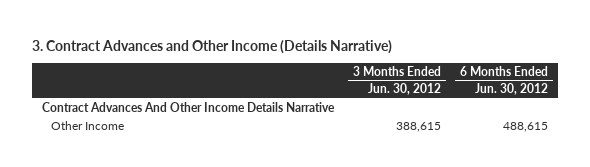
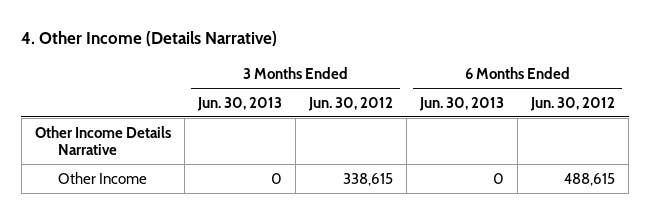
[31,39,392,54] 3. Contract Advances and Other Income (Details Narrative) -> [21,31,278,47] 4. Other Income (Details Narrative)
none -> [197,96,283,111] Jun. 30, 2013
none -> [419,96,505,111] Jun. 30, 2013
[41,102,335,113] Contract Advances And Other Income Details Narrative -> [34,125,171,155] Other Income Details Narrative
[395,122,441,133] 388,615 -> [343,172,394,186] 338,615

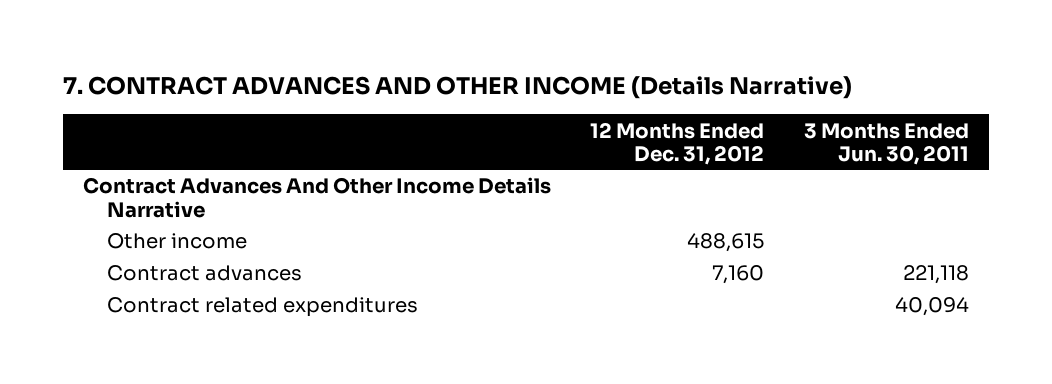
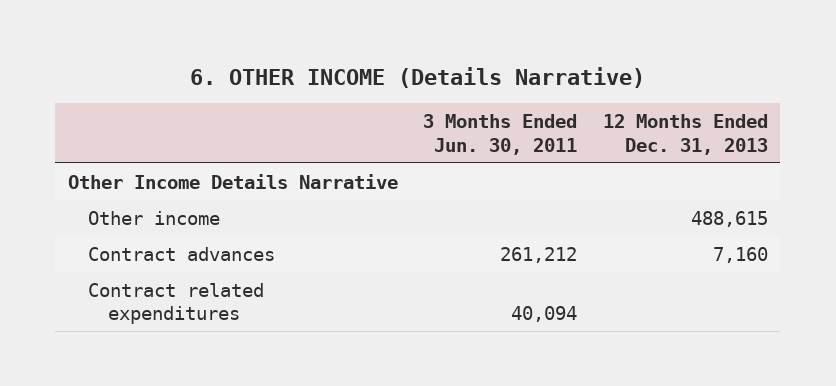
[62,76,852,100] 7. CONTRACT ADVANCES AND OTHER INCOME (Details Narrative) -> [189,66,645,88] 6. OTHER INCOME (Details Narrative)
[590,121,765,165] 12 Months Ended Dec. 31, 2012 -> none
none -> [602,113,768,155] 12 Months Ended Dec. 31, 2013
[82,177,551,218] Contract Advances And Other Income Details Narrative -> [68,173,399,189] Other Income Details Narrative
[903,265,970,285] 221,118 -> [500,246,578,263] 261,212

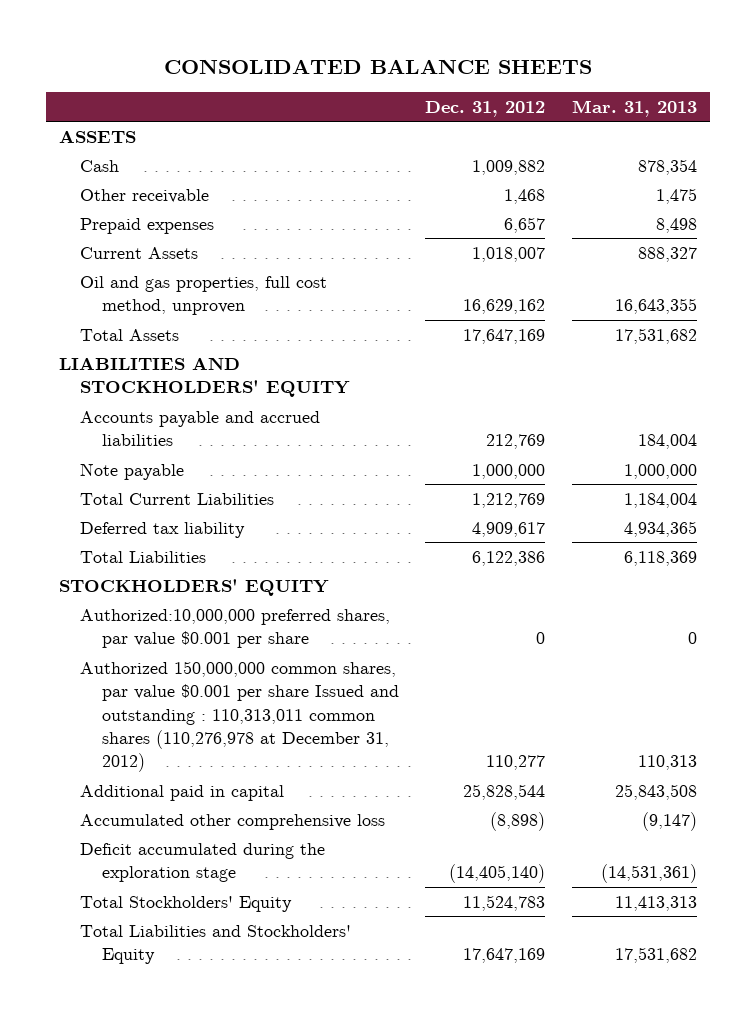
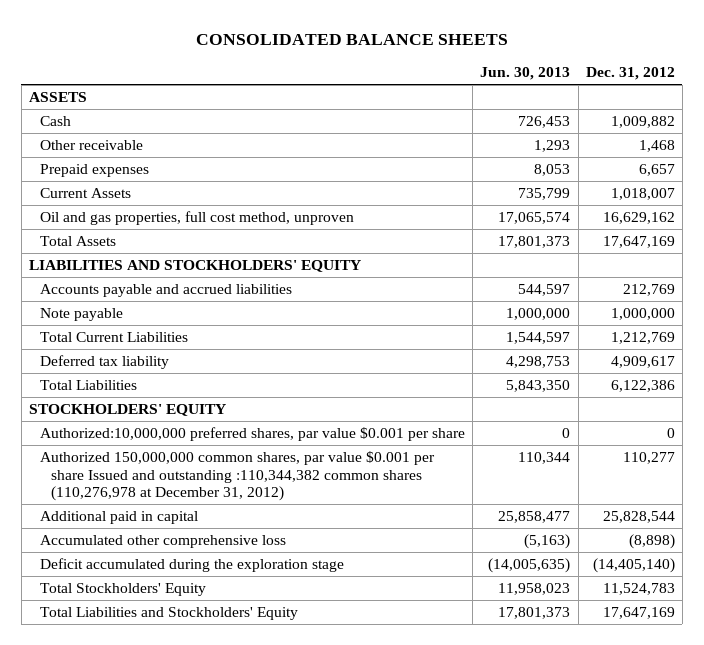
[571,99,697,117] Mar. 31, 2013 -> none
none -> [480,67,571,81] Jun. 30, 2013
[80,660,399,773] Authorized 150,000,000 common shares, par value $0.001 per share Issued and outstanding : 110,313,011 common shares (110,276,978 at December 31, 2012) -> [40,450,436,502] Authorized 150,000,000 common shares, par value $0.001 per share Issued and outstanding :110,344,382 common shares (110,276,978 at December 31, 2012)

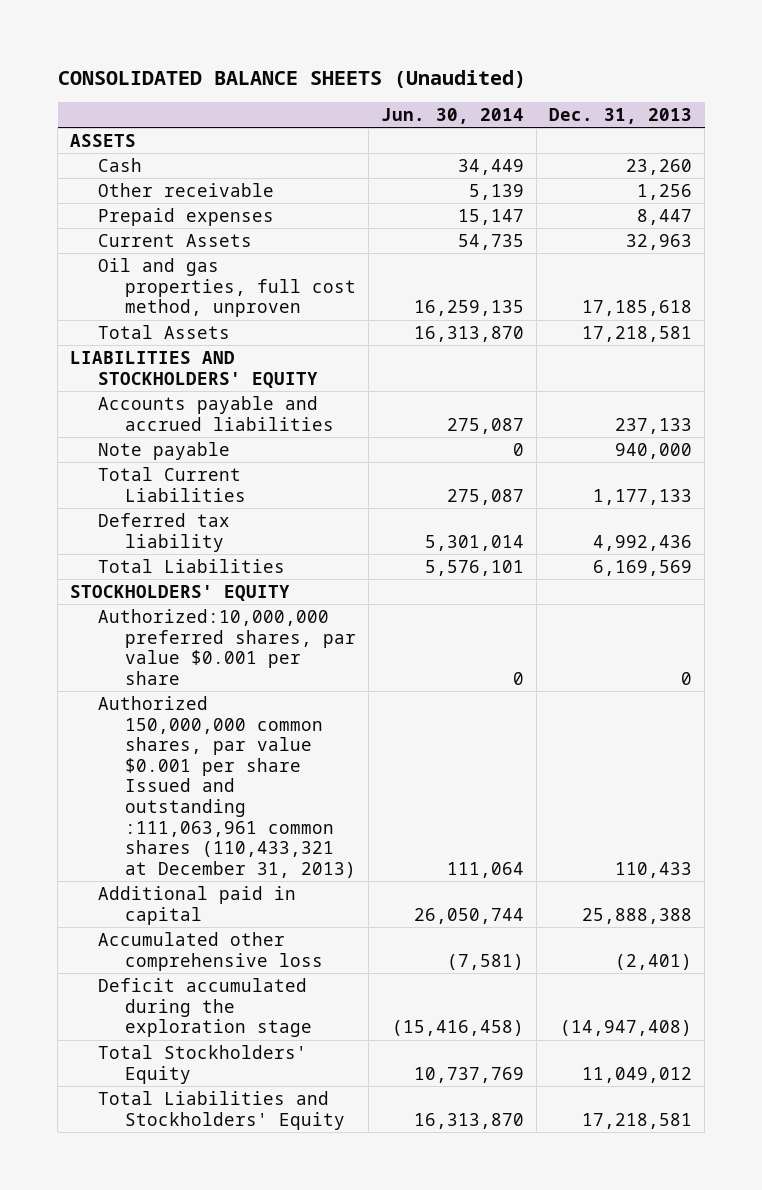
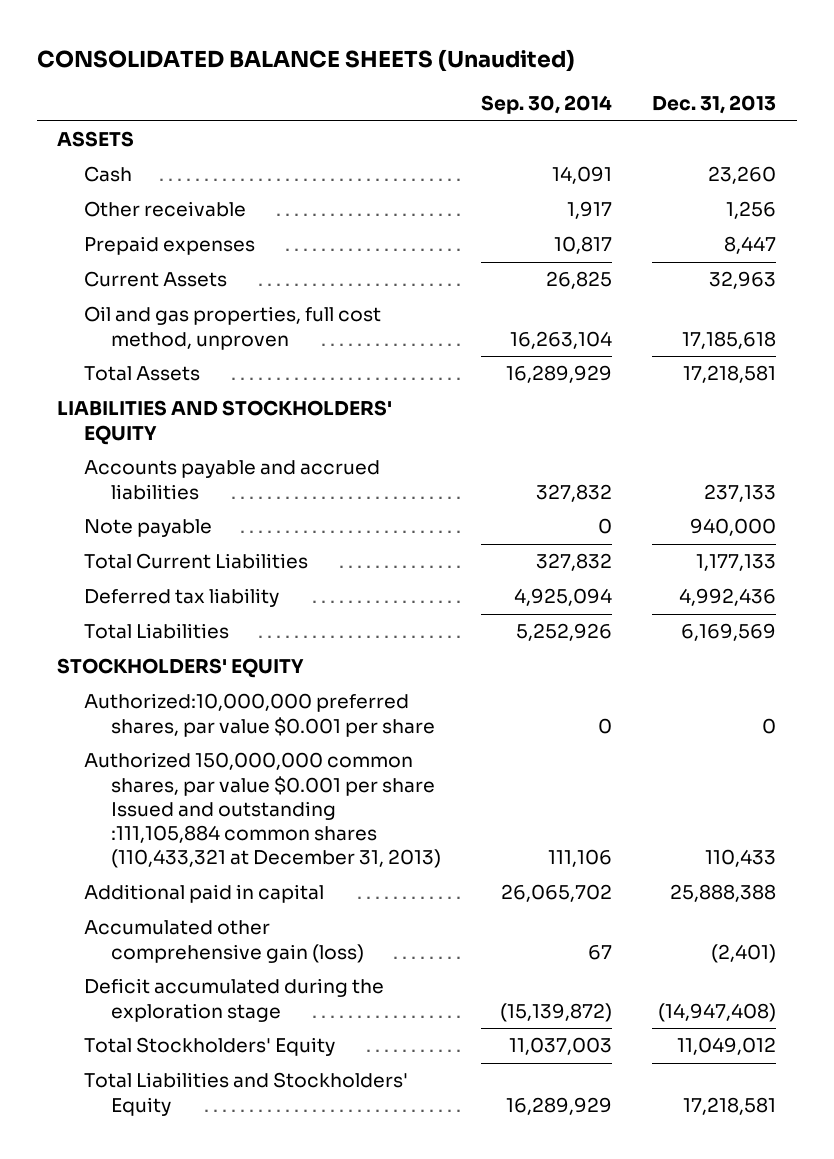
[381,107,525,124] Jun. 30, 2014 -> none
none -> [481,95,613,115] Sep. 30, 2014
[97,695,357,878] Authorized 150,000,000 common shares, par value $0.001 per share Issued and outstanding :111,063,961 common shares (110,433,321 at December 31, 2013) -> [84,752,442,869] Authorized 150,000,000 common shares, par value $0.001 per share Issued and outstanding :111,105,884 common shares (110,433,321 at December 31, 2013)
[97,931,324,971] Accumulated other comprehensive loss -> [84,920,365,963] Accumulated other comprehensive gain (loss)

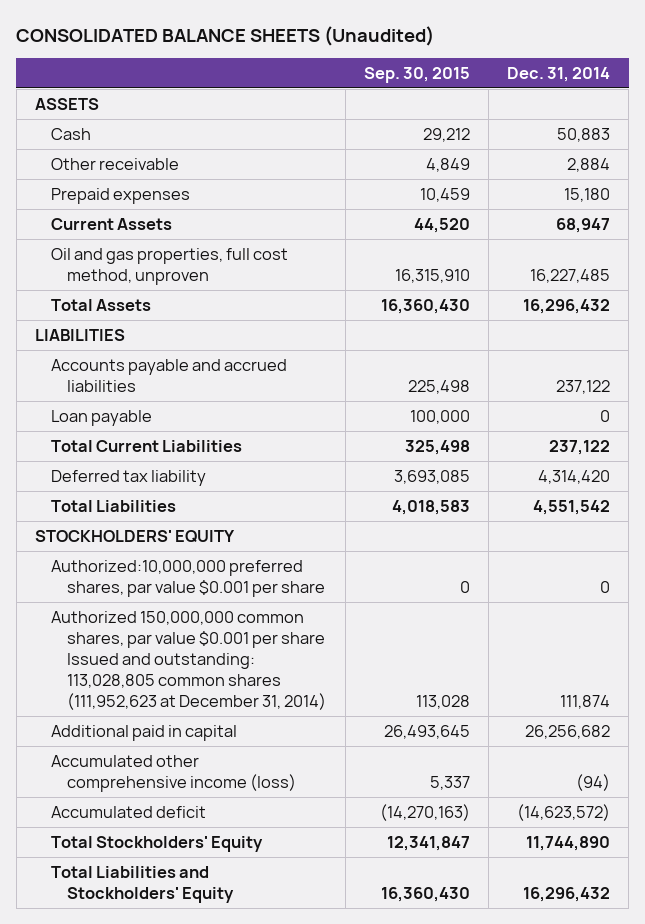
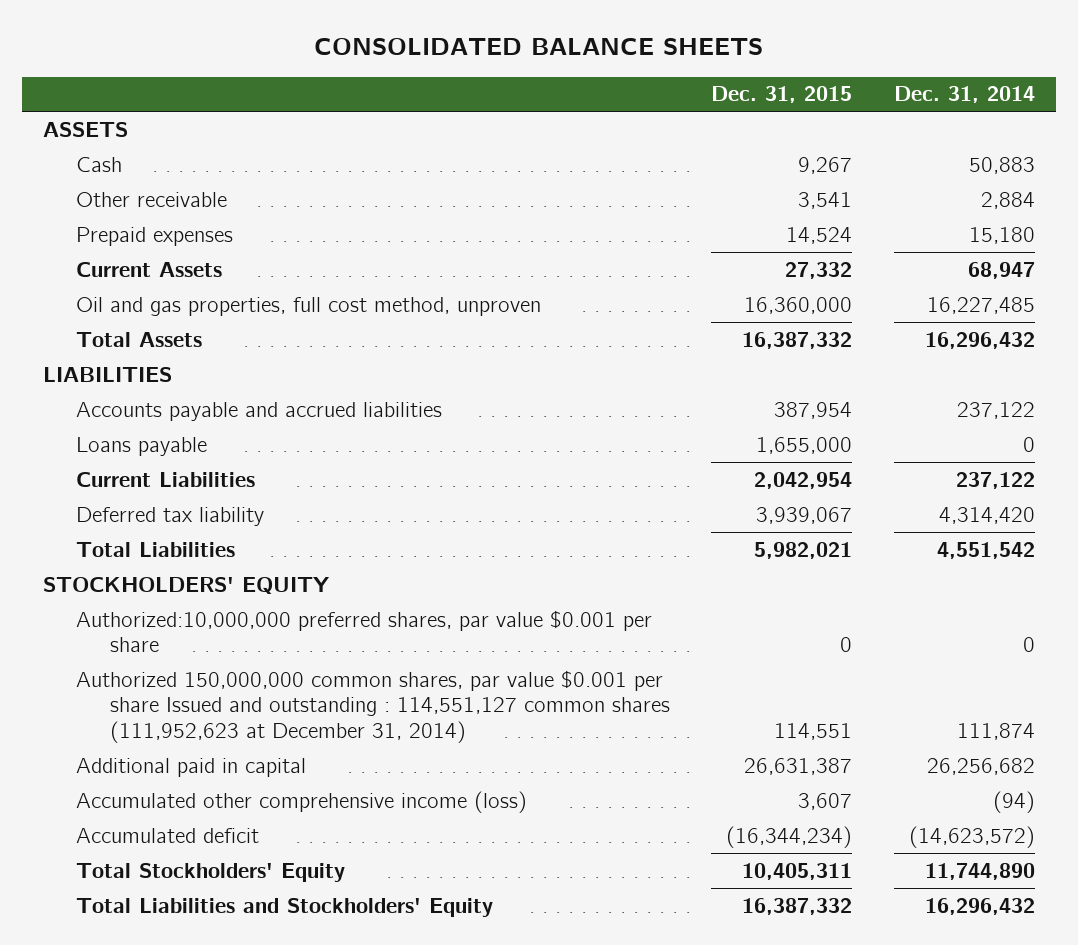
[16,25,435,46] CONSOLIDATED BALANCE SHEETS (Unaudited) -> [313,38,763,56] CONSOLIDATED BALANCE SHEETS
[363,66,470,83] Sep. 30, 2015 -> none
none -> [711,86,853,104] Dec. 31, 2015
[51,409,153,426] Loan payable -> [76,436,208,456] Loans payable
[51,439,243,452] Total Current Liabilities -> [76,471,256,487] Current Liabilities
[51,610,327,710] Authorized 150,000,000 common shares, par value $0.001 per share Issued and outstanding: 113,028,805 common shares (111,952,623 at December 31, 2014) -> [76,669,670,743] Authorized 150,000,000 common shares, par value $0.001 per share Issued and outstanding : 114,551,127 common shares (111,952,623 at December 31, 2014)

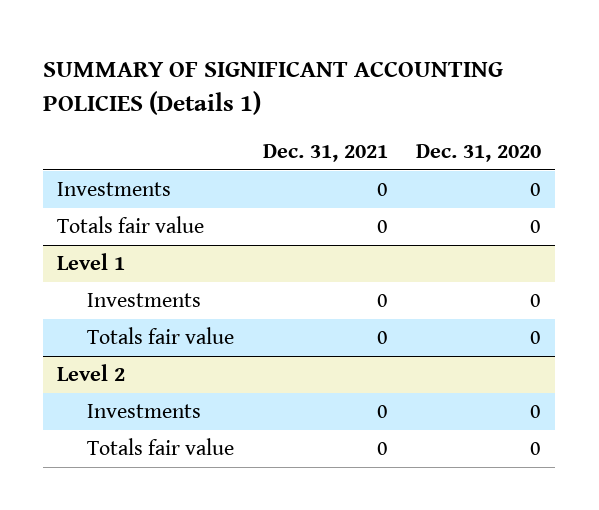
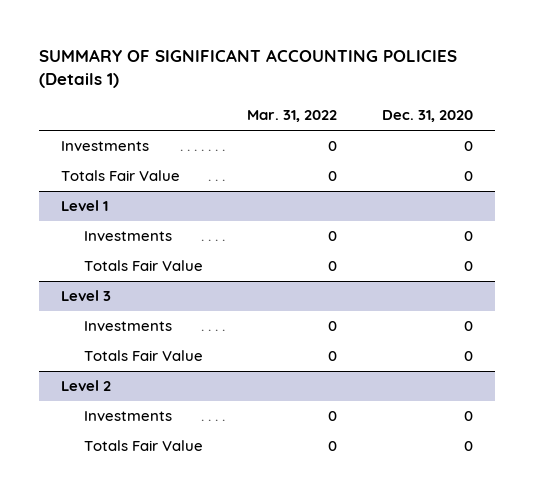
[262,143,388,162] Dec. 31, 2021 -> none
none -> [247,110,338,123] Mar. 31, 2022
[57,216,205,234] Totals fair value -> [61,170,181,182] Totals Fair Value
[87,327,235,345] Totals fair value -> [83,260,203,272] Totals Fair Value
none -> [61,290,112,302] Level 3
none -> [83,321,172,332] Investments
none -> [83,350,203,362] Totals Fair Value
[87,438,235,456] Totals fair value -> [83,440,203,452] Totals Fair Value

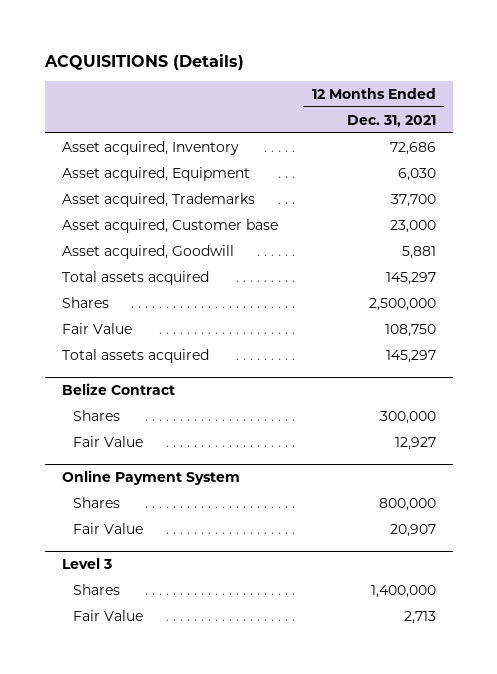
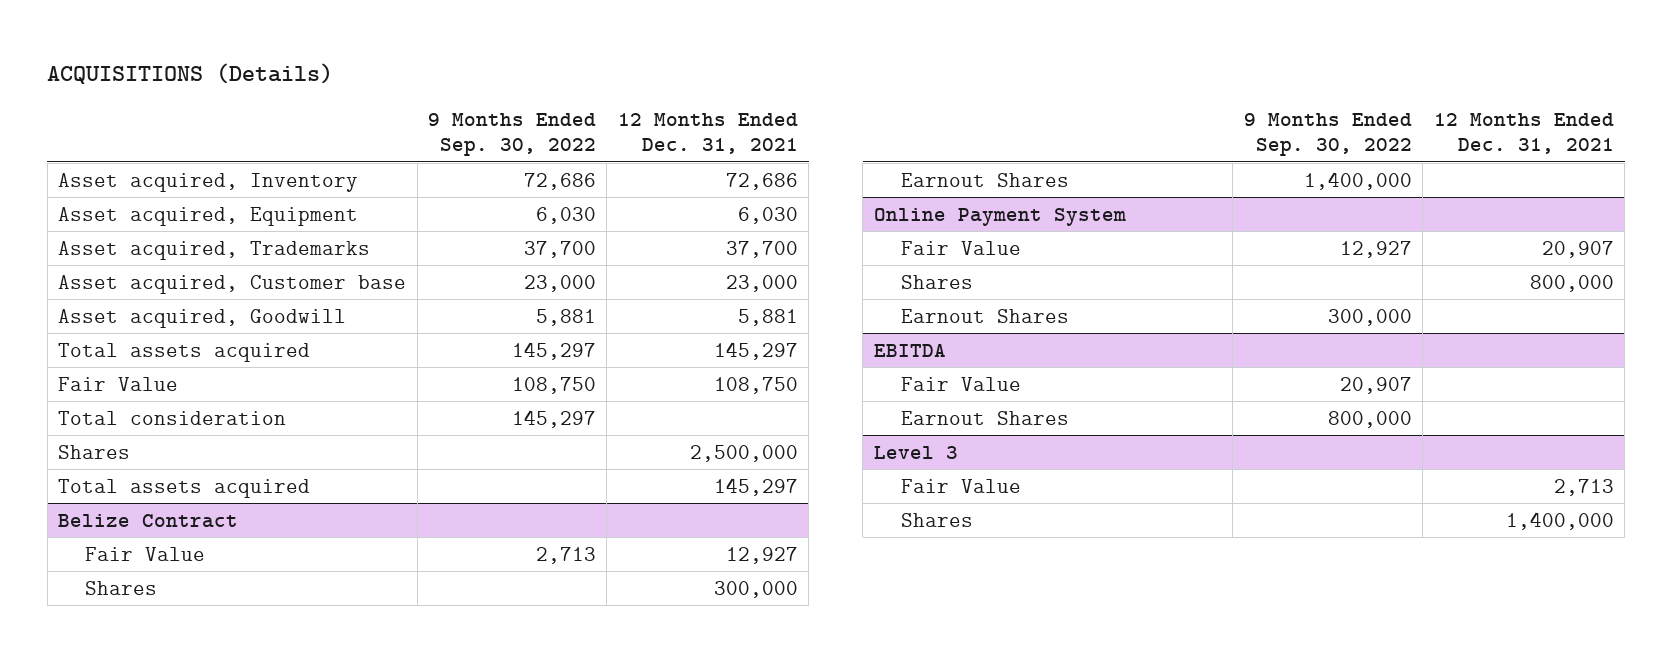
none -> [427,113,596,157] 9 Months Ended Sep. 30, 2022
none -> [58,410,287,425] Total consideration
[61,296,109,308] Shares -> [58,444,131,459] Shares
[72,409,120,421] Shares -> [85,580,158,595] Shares
none -> [901,172,1070,187] Earnout Shares
[72,496,120,508] Shares -> [901,274,974,289] Shares
none -> [901,308,1070,323] Earnout Shares
none -> [873,343,946,357] EBITDA
none -> [901,376,1022,391] Fair Value
none -> [901,410,1070,425] Earnout Shares
[72,583,120,595] Shares -> [901,512,974,527] Shares

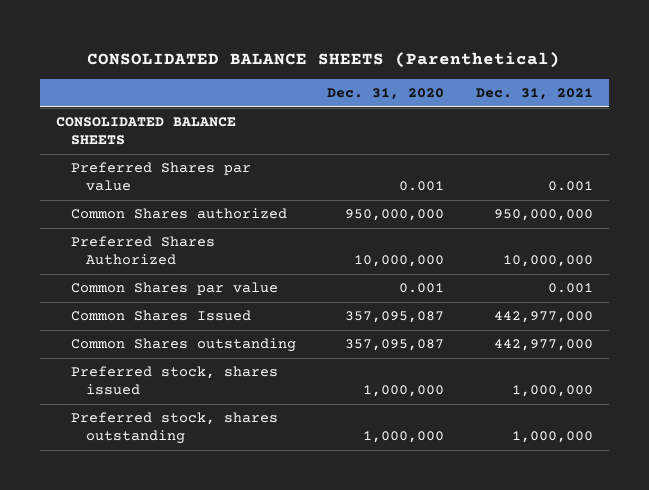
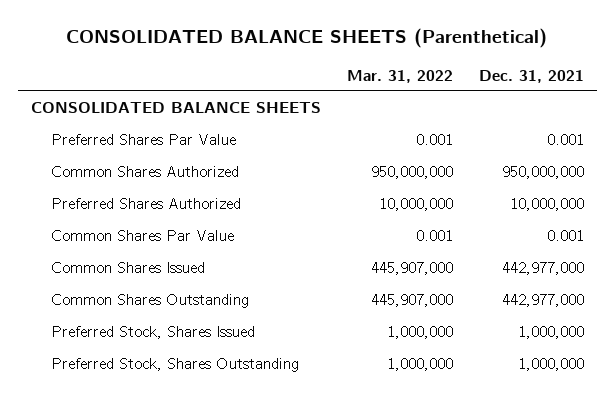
[327,88,445,101] Dec. 31, 2020 -> none
none -> [346,69,453,83] Mar. 31, 2022
[70,162,251,192] Preferred Shares par value -> [50,134,236,146] Preferred Shares Par Value
[70,208,287,220] Common Shares authorized -> [50,166,239,178] Common Shares Authorized
[70,282,278,296] Common Shares par value -> [50,230,234,242] Common Shares Par Value
[70,338,296,353] Common Shares outstanding -> [50,294,249,309] Common Shares Outstanding
[70,366,278,396] Preferred stock, shares issued -> [50,326,255,340] Preferred Stock, Shares Issued
[70,412,278,445] Preferred stock, shares outstanding -> [50,358,299,373] Preferred Stock, Shares Outstanding

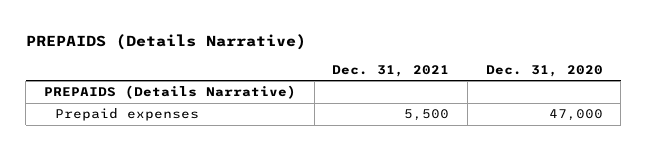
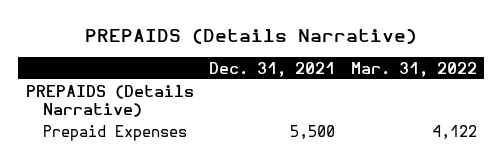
[485,64,603,77] Dec. 31, 2020 -> none
none -> [350,61,477,77] Mar. 31, 2022
[55,108,200,122] Prepaid expenses -> [42,124,187,141] Prepaid Expenses

